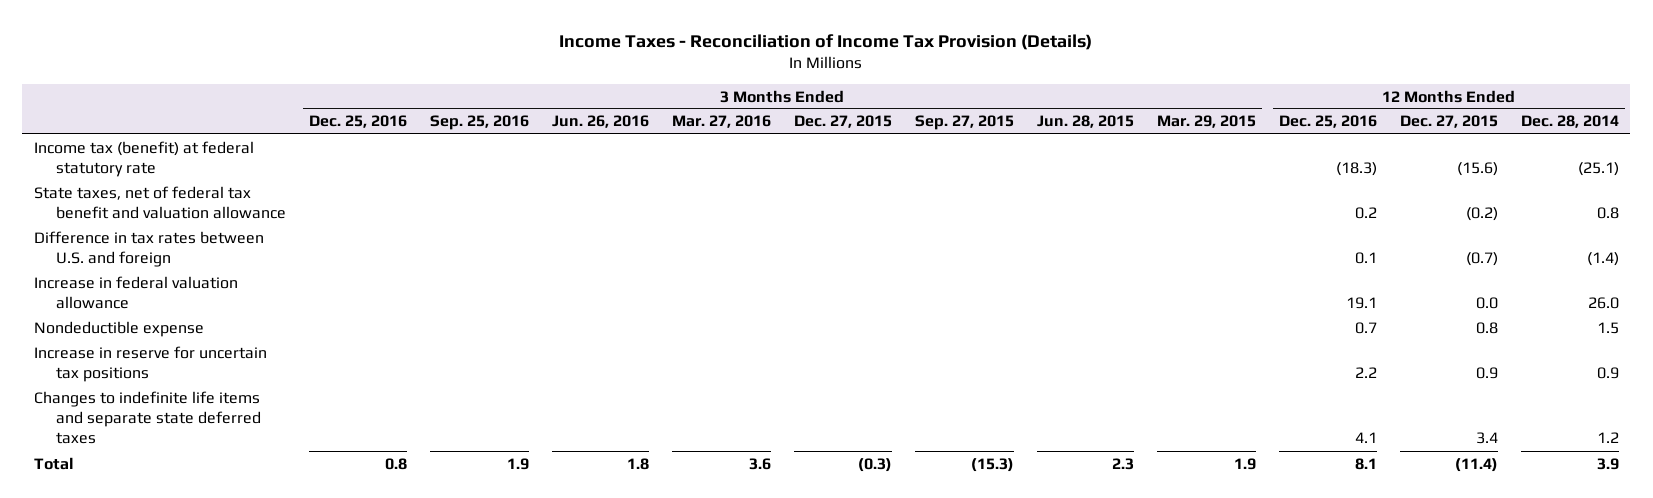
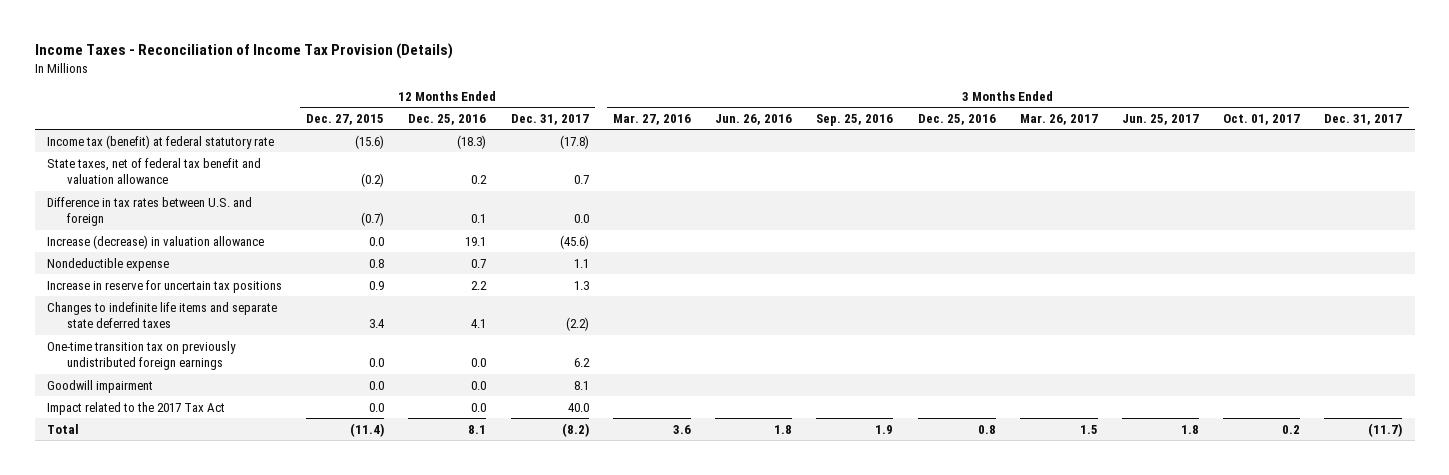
[793,115,892,129] Dec. 27, 2015 -> none
[914,115,1014,131] Sep. 27, 2015 -> none
[1036,115,1134,129] Jun. 28, 2015 -> none
[1156,115,1256,129] Mar. 29, 2015 -> none
[1520,115,1619,129] Dec. 28, 2014 -> none
none -> [510,113,589,125] Dec. 31, 2017
none -> [1019,113,1098,125] Mar. 26, 2017
none -> [1121,113,1199,125] Jun. 25, 2017
none -> [1223,113,1301,125] Oct. 01, 2017
none -> [1324,113,1403,125] Dec. 31, 2017
[33,275,238,310] Increase in federal valuation allowance -> [46,234,264,249] Increase (decrease) in valuation allowance
none -> [46,340,236,371] One-time transition tax on previously undistributed foreign earnings
none -> [46,379,153,393] Goodwill impairment
none -> [46,401,225,415] Impact related to the 2017 Tax Act

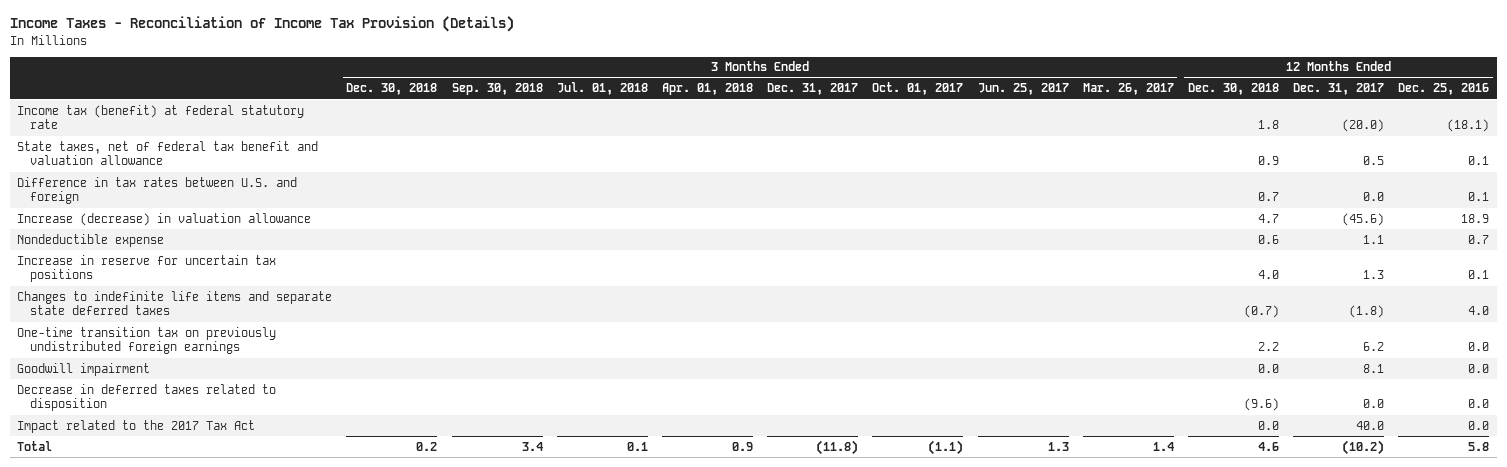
[306,113,385,125] Dec. 27, 2015 -> none
[612,113,691,125] Mar. 27, 2016 -> none
[715,113,793,125] Jun. 26, 2016 -> none
[816,113,894,126] Sep. 25, 2016 -> none
[917,113,996,125] Dec. 25, 2016 -> none
none -> [346,83,438,96] Dec. 30, 2018
none -> [451,83,543,96] Sep. 30, 2018
none -> [556,82,648,96] Jul. 01, 2018
none -> [661,83,753,96] Apr. 01, 2018
none -> [1188,83,1280,96] Dec. 30, 2018
[457,134,487,149] (18.3) -> [1447,119,1490,133] (18.1)
[559,134,589,149] (17.8) -> [1342,119,1385,133] (20.0)
[471,175,488,185] 0.2 -> [1468,156,1490,166] 0.1
[573,175,589,185] 0.7 -> [1363,156,1385,166] 0.5
[465,236,487,246] 19.1 -> [1461,213,1490,223] 18.9
[471,280,488,290] 2.2 -> [1468,270,1490,280] 0.1
[471,319,487,329] 4.1 -> [1468,306,1490,316] 4.0
[565,317,589,332] (2.2) -> [1349,305,1385,319] (1.8)
none -> [17,383,277,412] Decrease in deferred taxes related to disposition
[468,424,487,434] 8.1 -> [1468,441,1490,451] 5.8
[561,422,589,437] (8.2) -> [1342,439,1385,455] (10.2)
[1079,424,1098,434] 1.5 -> [1152,441,1174,451] 1.4
[1180,424,1199,434] 1.8 -> [1047,441,1069,451] 1.3
[1282,424,1301,434] 0.2 -> [928,439,964,455] (1.1)
[1368,422,1403,437] (11.7) -> [816,439,859,455] (11.8)

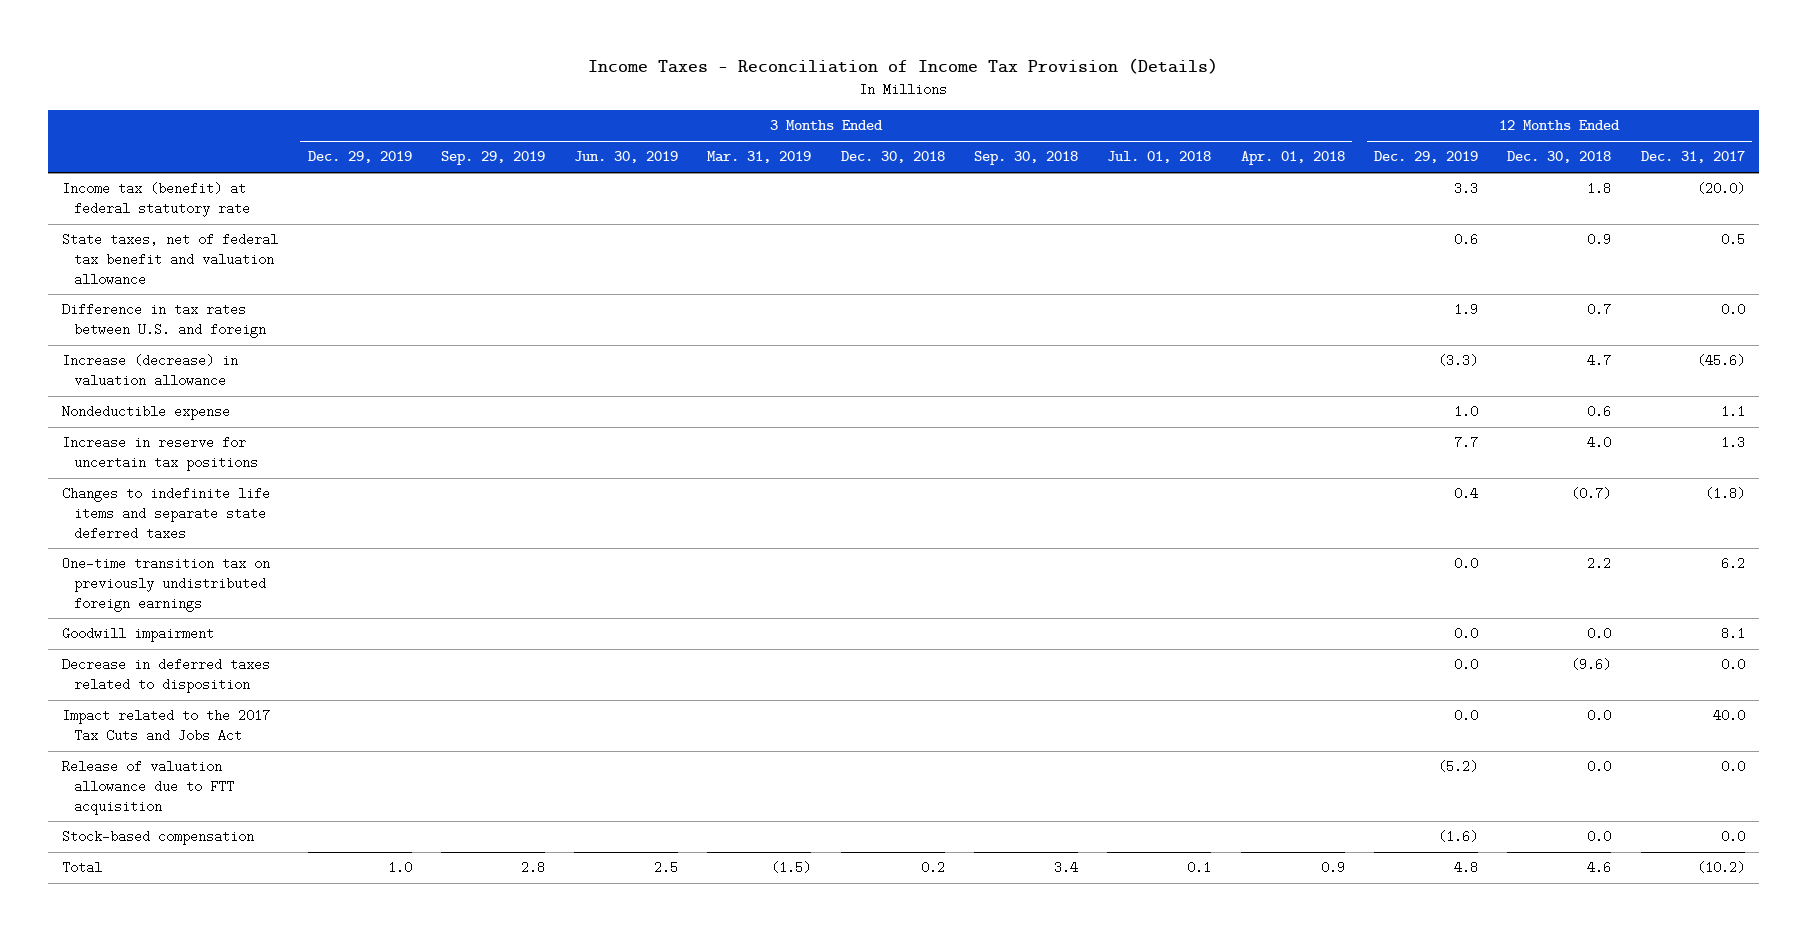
[767,83,859,96] Dec. 31, 2017 -> none
[872,82,964,96] Oct. 01, 2017 -> none
[977,83,1069,96] Jun. 25, 2017 -> none
[1082,83,1174,96] Mar. 26, 2017 -> none
[1398,83,1490,96] Dec. 25, 2016 -> none
none -> [307,151,412,164] Dec. 29, 2019
none -> [440,151,545,166] Sep. 29, 2019
none -> [574,151,679,164] Jun. 30, 2019
none -> [707,151,812,164] Mar. 31, 2019
none -> [1373,151,1478,164] Dec. 29, 2019
[17,419,256,433] Impact related to the 2017 Tax Act -> [62,709,271,743] Impact related to the 2017 Tax Cuts and Jobs Act
none -> [62,760,234,815] Release of valuation allowance due to FTT acquisition
none -> [62,830,255,846] Stock-based compensation

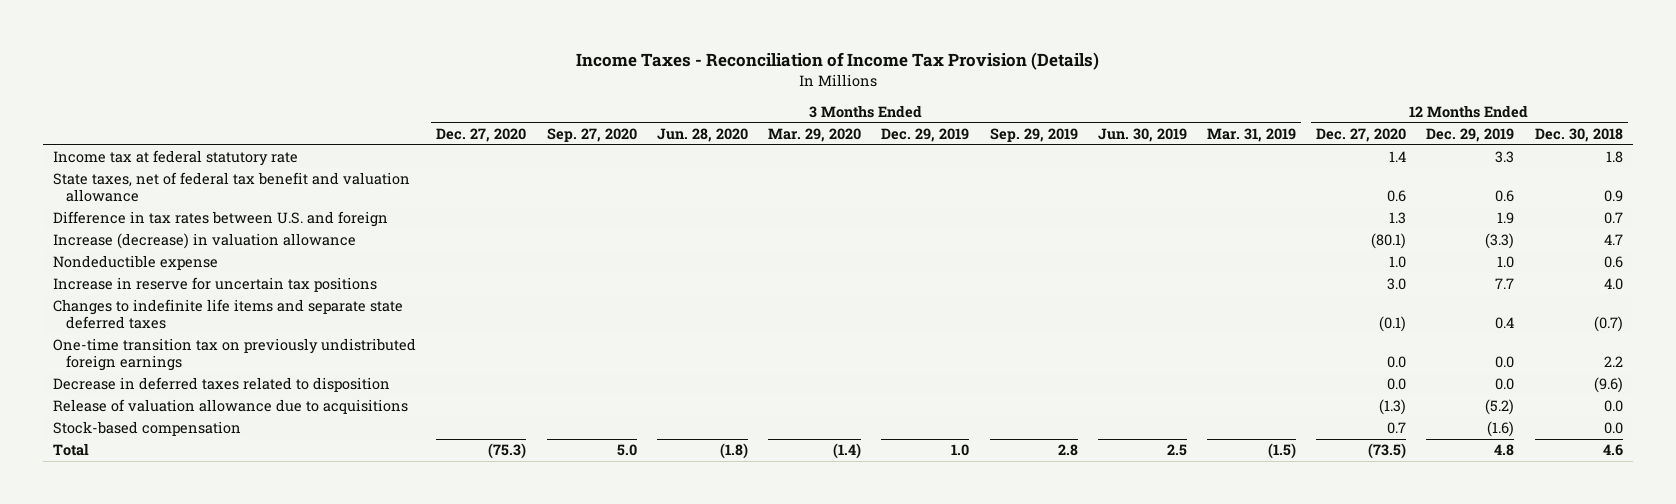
[840,151,945,164] Dec. 30, 2018 -> none
[974,151,1079,166] Sep. 30, 2018 -> none
[1107,151,1212,164] Jul. 01, 2018 -> none
[1240,151,1345,166] Apr. 01, 2018 -> none
[1640,151,1745,164] Dec. 31, 2017 -> none
none -> [436,127,527,142] Dec. 27, 2020
none -> [546,127,637,142] Sep. 27, 2020
none -> [656,127,748,142] Jun. 28, 2020
none -> [768,127,862,142] Mar. 29, 2020
none -> [1316,127,1407,142] Dec. 27, 2020
[62,182,250,218] Income tax (benefit) at federal statutory rate -> [53,150,299,167] Income tax at federal statutory rate
[62,627,215,643] Goodwill impairment -> none
[62,709,271,743] Impact related to the 2017 Tax Cuts and Jobs Act -> none
[62,760,234,815] Release of valuation allowance due to FTT acquisition -> [53,399,409,415] Release of valuation allowance due to acquisitions

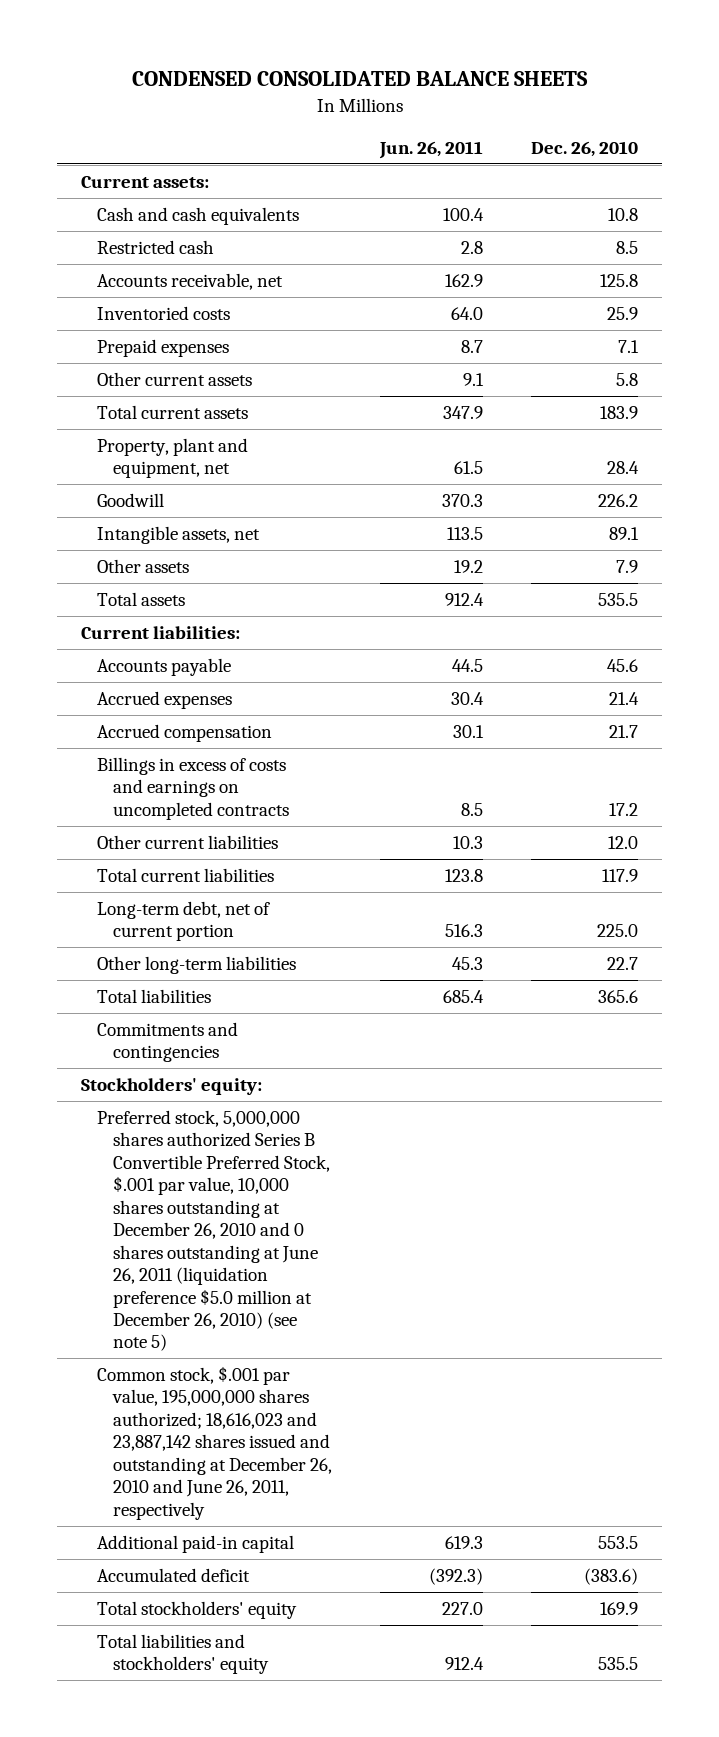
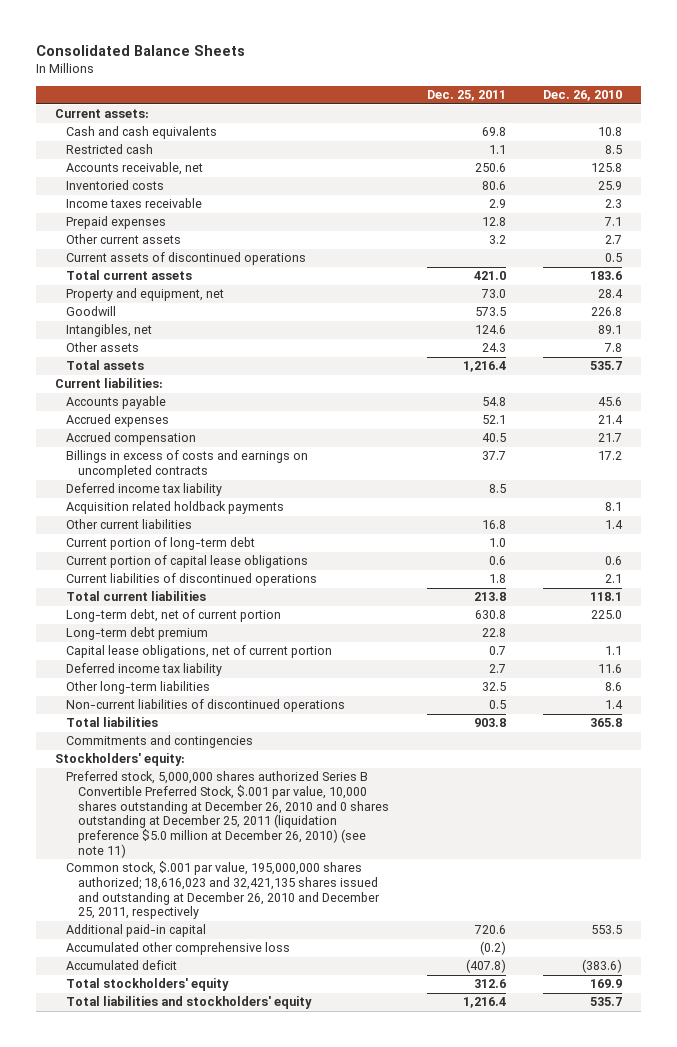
[131,71,588,87] CONDENSED CONSOLIDATED BALANCE SHEETS -> [36,44,246,56] Consolidated Balance Sheets
[378,140,483,159] Jun. 26, 2011 -> none
none -> [426,90,506,102] Dec. 25, 2011
none -> [66,198,203,209] Income taxes receivable
[616,372,639,386] 5.8 -> [605,235,623,245] 2.7
none -> [66,252,307,266] Current assets of discontinued operations
[600,405,639,419] 183.9 -> [590,271,623,281] 183.6
[96,437,248,479] Property, plant and equipment, net -> [66,288,225,302] Property and equipment, net
[598,493,639,507] 226.2 -> [591,307,623,317] 226.8
[96,525,260,544] Intangible assets, net -> [66,324,153,338] Intangibles, net
[616,559,639,573] 7.9 -> [604,343,623,353] 7.8
[598,592,639,606] 535.5 -> [590,361,623,371] 535.7
none -> [66,483,223,497] Deferred income tax liability
none -> [66,501,285,515] Acquisition related holdback payments
[608,835,639,849] 12.0 -> [605,520,624,530] 1.4
none -> [66,537,256,551] Current portion of long-term debt
none -> [66,555,309,569] Current portion of capital lease obligations
none -> [66,573,318,587] Current liabilities of discontinued operations
[602,868,639,882] 117.9 -> [590,592,623,602] 118.1
none -> [66,627,209,641] Long-term debt premium
none -> [66,645,333,659] Capital lease obligations, net of current portion
none -> [66,663,223,677] Deferred income tax liability
[607,956,639,970] 22.7 -> [605,682,623,692] 8.6
none -> [66,699,346,713] Non-current liabilities of discontinued operations
[598,989,639,1003] 365.6 -> [590,718,623,728] 365.8
[96,1109,330,1352] Preferred stock, 5,000,000 shares authorized Series B Convertible Preferred Stock, $.001 par value, 10,000 shares outstanding at December 26, 2010 and 0 shares outstanding at June 26, 2011 (liquidation preference $5.0 million at December 26, 2010) (see note 5) -> [66,771,389,858] Preferred stock, 5,000,000 shares authorized Series B Convertible Preferred Stock, $.001 par value, 10,000 shares outstanding at December 26, 2010 and 0 shares outstanding at December 25, 2011 (liquidation preference $5.0 million at December 26, 2010) (see note 11)
[96,1365,332,1520] Common stock, $.001 par value, 195,000,000 shares authorized; 18,616,023 and 23,887,142 shares issued and outstanding at December 26, 2010 and June 26, 2011, respectively -> [66,861,380,920] Common stock, $.001 par value, 195,000,000 shares authorized; 18,616,023 and 32,421,135 shares issued and outstanding at December 26, 2010 and December 25, 2011, respectively
none -> [66,942,291,956] Accumulated other comprehensive loss
[598,1657,639,1671] 535.5 -> [590,997,623,1007] 535.7

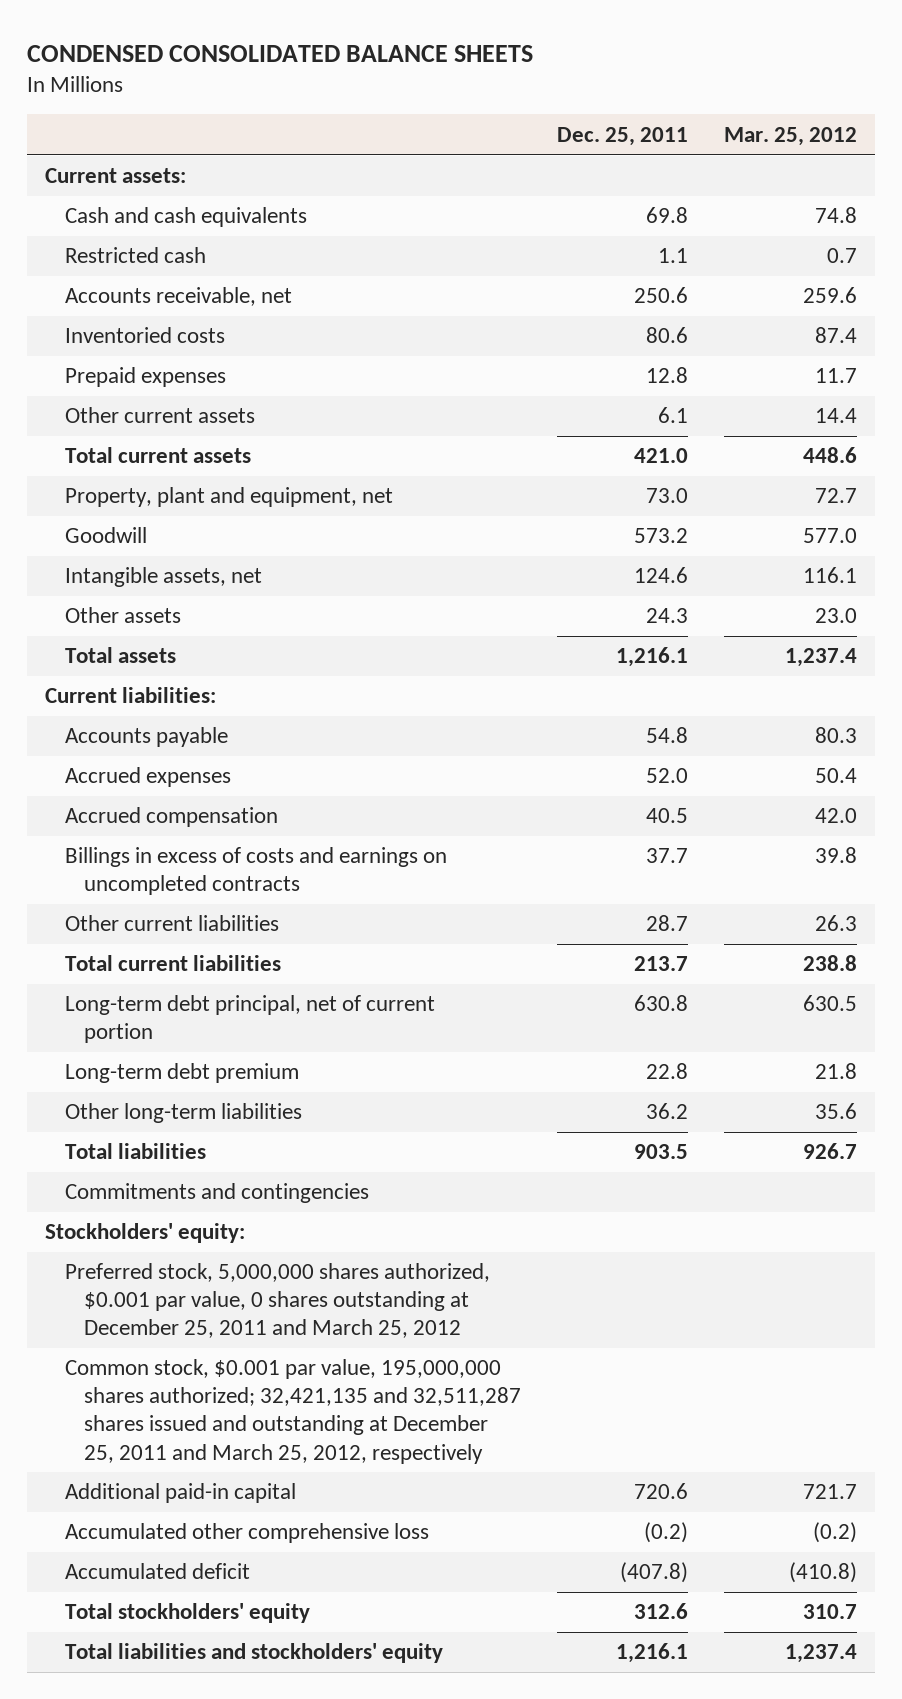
[36,44,246,56] Consolidated Balance Sheets -> [27,44,534,62] CONDENSED CONSOLIDATED BALANCE SHEETS
[543,90,623,102] Dec. 26, 2010 -> none
none -> [724,126,858,146] Mar. 25, 2012
[66,198,203,209] Income taxes receivable -> none
[66,252,307,266] Current assets of discontinued operations -> none
[488,235,506,245] 3.2 -> [658,407,689,424] 6.1
[66,288,225,302] Property and equipment, net -> [64,487,393,508] Property, plant and equipment, net
[474,307,506,317] 573.5 -> [634,528,689,544] 573.2
[66,324,153,338] Intangibles, net -> [64,567,262,588] Intangible assets, net
[462,361,506,373] 1,216.4 -> [616,647,689,668] 1,216.1
[481,415,506,425] 52.1 -> [646,768,689,784] 52.0
[66,483,223,497] Deferred income tax liability -> none
[66,501,285,515] Acquisition related holdback payments -> none
[66,537,256,551] Current portion of long-term debt -> none
[66,555,309,569] Current portion of capital lease obligations -> none
[66,573,318,587] Current liabilities of discontinued operations -> none
[481,520,506,530] 16.8 -> [646,915,689,932] 28.7
[473,592,506,602] 213.8 -> [634,956,689,972] 213.7
[66,609,282,623] Long-term debt, net of current portion -> [64,995,435,1044] Long-term debt principal, net of current portion
[66,645,333,659] Capital lease obligations, net of current portion -> none
[66,663,223,677] Deferred income tax liability -> none
[66,699,346,713] Non-current liabilities of discontinued operations -> none
[481,682,506,692] 32.5 -> [646,1103,689,1120] 36.2
[473,718,506,728] 903.8 -> [634,1144,689,1160] 903.5
[66,771,389,858] Preferred stock, 5,000,000 shares authorized Series B Convertible Preferred Stock, $.001 par value, 10,000 shares outstanding at December 26, 2010 and 0 shares outstanding at December 25, 2011 (liquidation preference $5.0 million at December 26, 2010) (see note 11) -> [64,1263,490,1339] Preferred stock, 5,000,000 shares authorized, $0.001 par value, 0 shares outstanding at December 25, 2011 and March 25, 2012
[66,861,380,920] Common stock, $.001 par value, 195,000,000 shares authorized; 18,616,023 and 32,421,135 shares issued and outstanding at December 26, 2010 and December 25, 2011, respectively -> [64,1359,522,1464] Common stock, $0.001 par value, 195,000,000 shares authorized; 32,421,135 and 32,511,287 shares issued and outstanding at December 25, 2011 and March 25, 2012, respectively
[462,997,506,1009] 1,216.4 -> [616,1643,689,1664] 1,216.1

